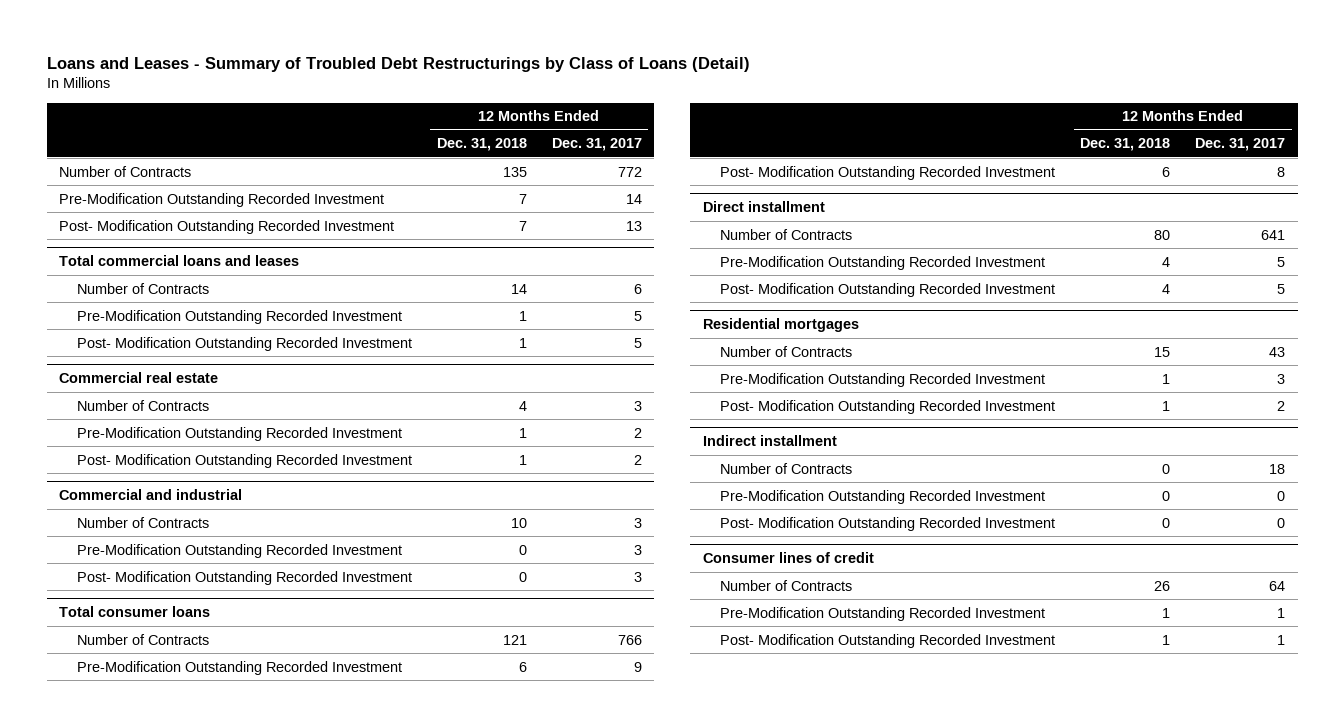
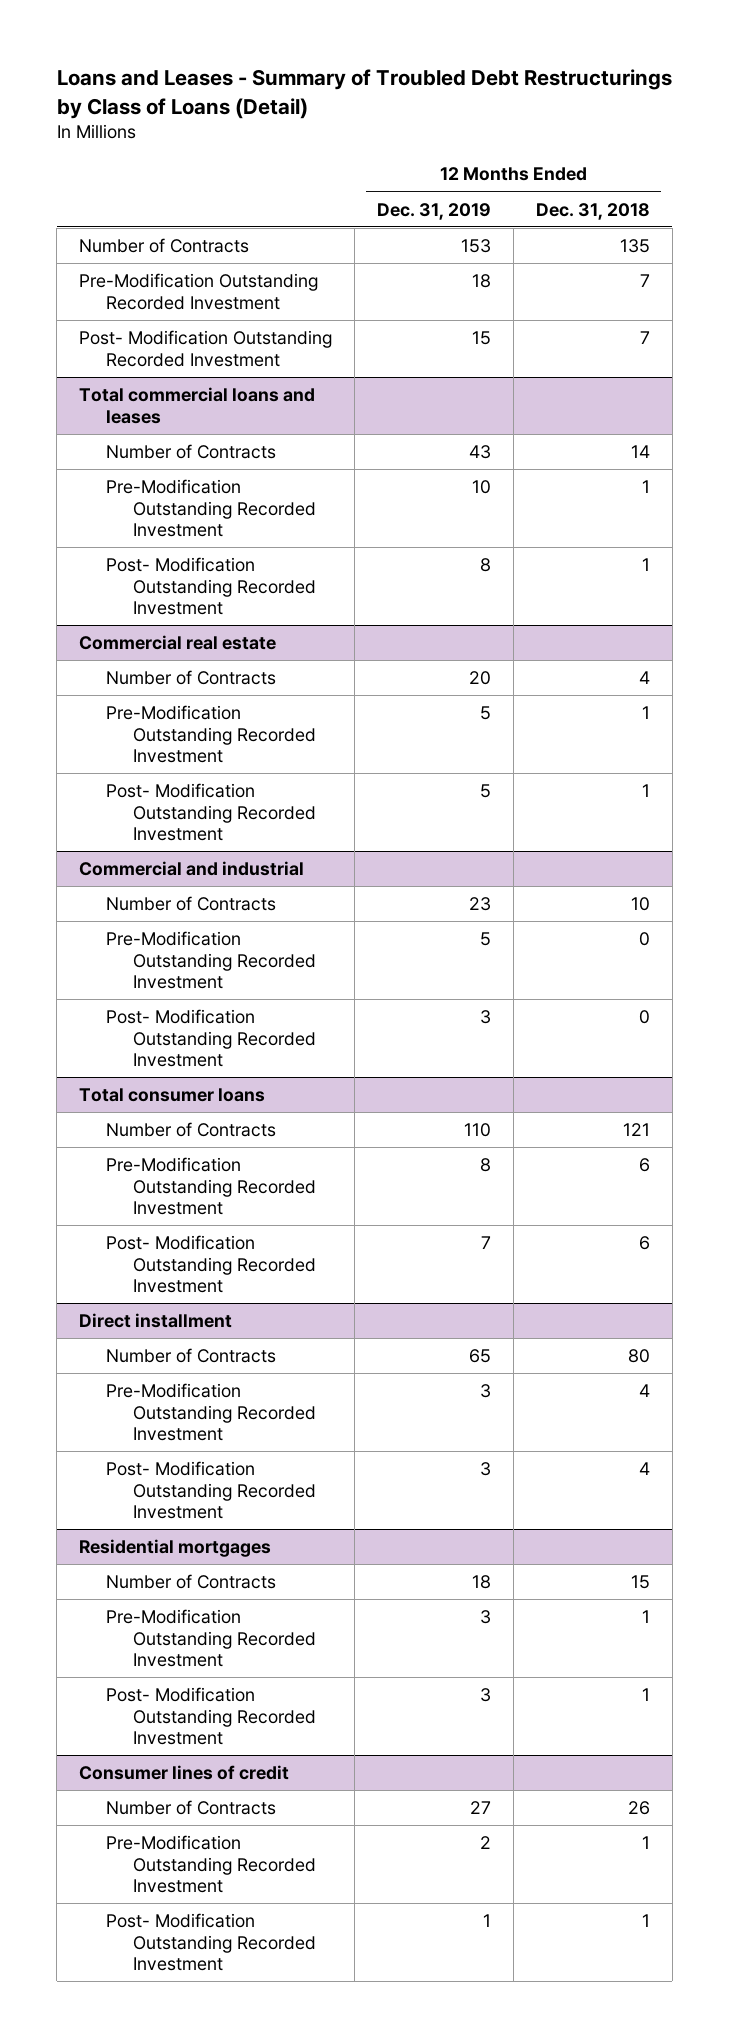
[551,138,642,152] Dec. 31, 2017 -> none
none -> [377,202,492,220] Dec. 31, 2019
[702,435,837,447] Indirect installment -> none
[720,462,853,474] Number of Contracts -> none
[720,489,1046,504] Pre-Modification Outstanding Recorded Investment -> none
[720,516,1056,531] Post- Modification Outstanding Recorded Investment -> none

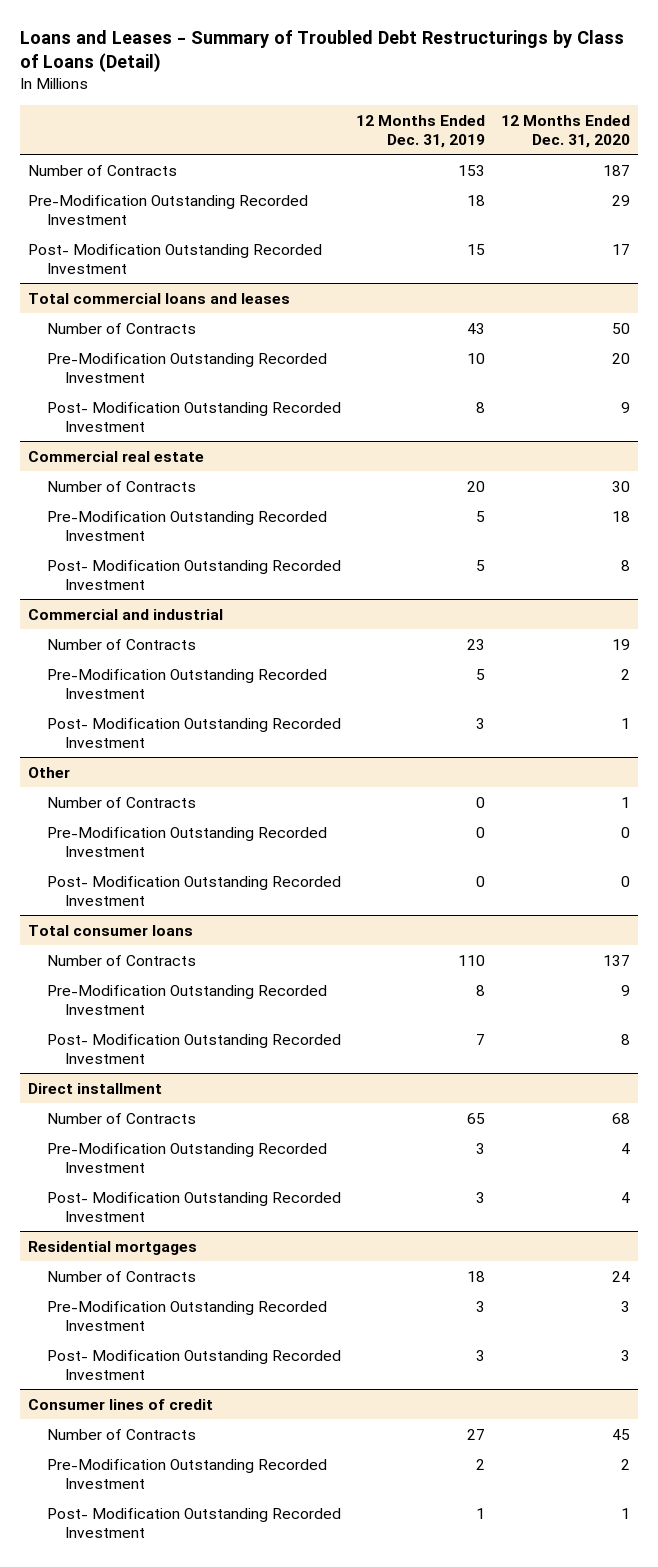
[536,202,651,220] Dec. 31, 2018 -> none
none -> [501,114,631,148] 12 Months Ended Dec. 31, 2020
none -> [27,766,70,778] Other
none -> [46,796,196,808] Number of Contracts
none -> [46,826,327,857] Pre-Modification Outstanding Recorded Investment
none -> [46,875,341,906] Post- Modification Outstanding Recorded Investment

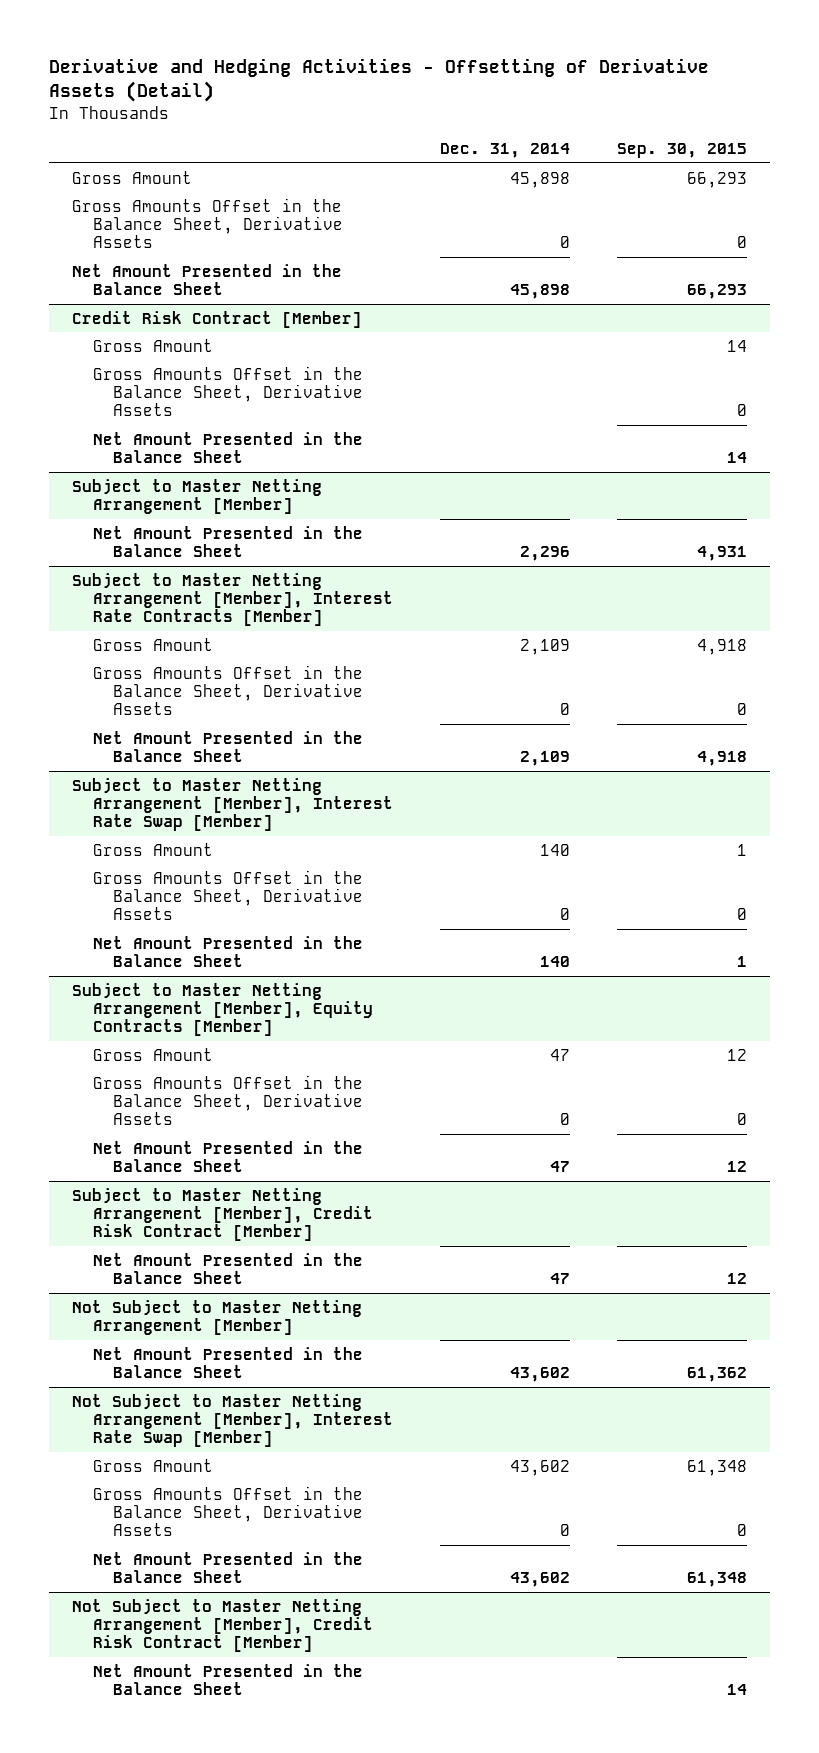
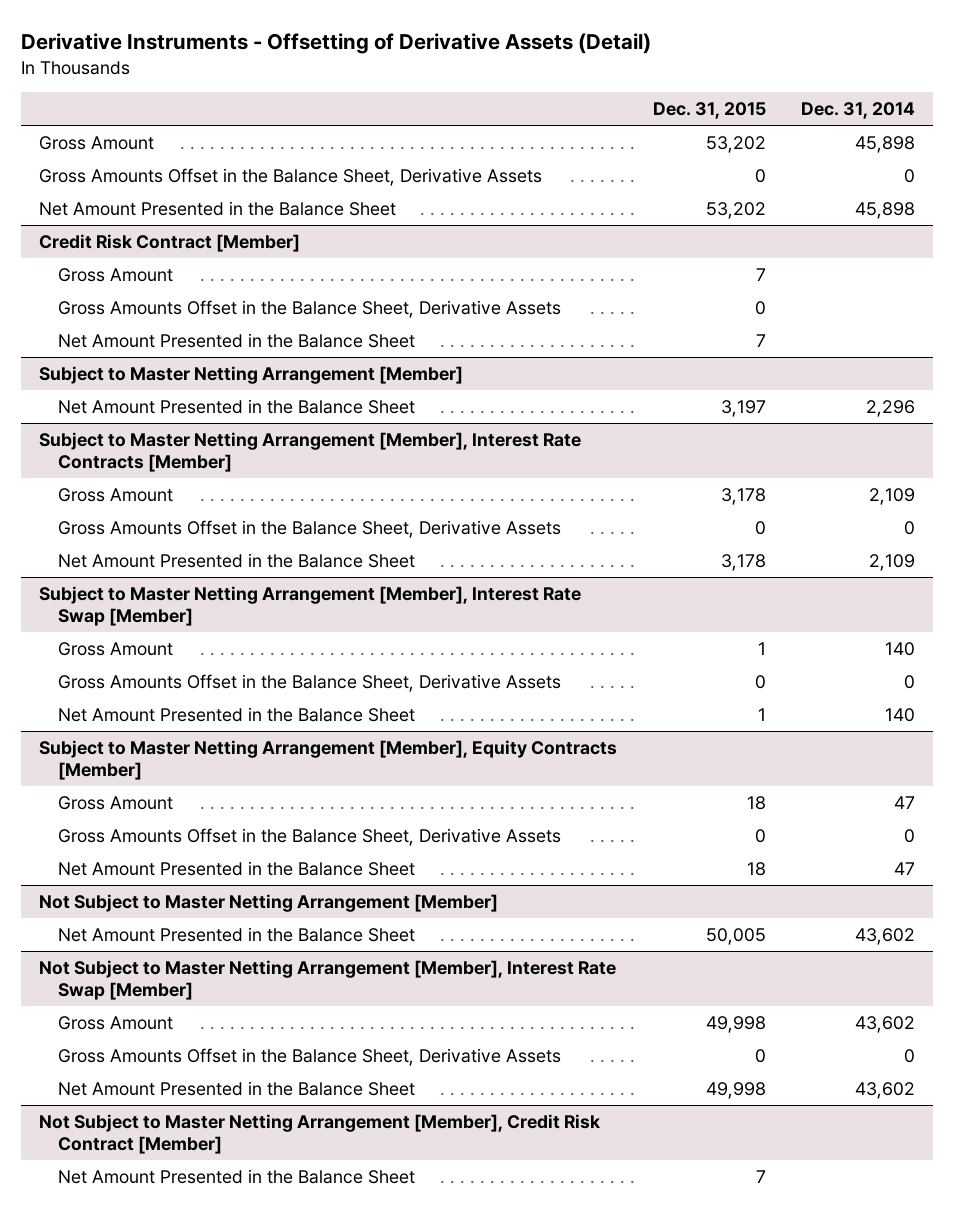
[48,58,709,103] Derivative and Hedging Activities - Offsetting of Derivative Assets (Detail) -> [20,33,651,55] Derivative Instruments - Offsetting of Derivative Assets (Detail)
[616,142,747,158] Sep. 30, 2015 -> none
none -> [652,101,766,119] Dec. 31, 2015
[72,1187,373,1242] Subject to Master Netting Arrangement [Member], Credit Risk Contract [Member] -> none
[92,1252,363,1285] Net Amount Presented in the Balance Sheet -> none

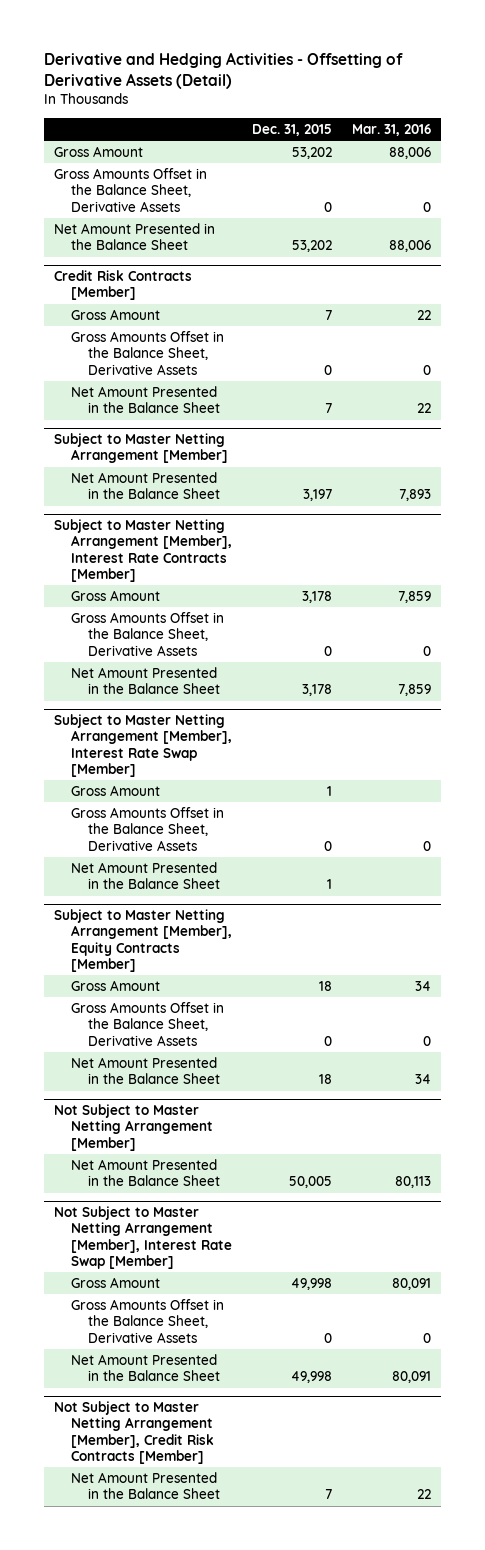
[20,33,651,55] Derivative Instruments - Offsetting of Derivative Assets (Detail) -> [43,51,403,89] Derivative and Hedging Activities - Offsetting of Derivative Assets (Detail)
[801,101,916,119] Dec. 31, 2014 -> none
none -> [352,124,432,137] Mar. 31, 2016
[38,233,300,252] Credit Risk Contract [Member] -> [53,270,192,301] Credit Risk Contracts [Member]
[38,1113,601,1154] Not Subject to Master Netting Arrangement [Member], Credit Risk Contract [Member] -> [53,1401,214,1464] Not Subject to Master Netting Arrangement [Member], Credit Risk Contracts [Member]

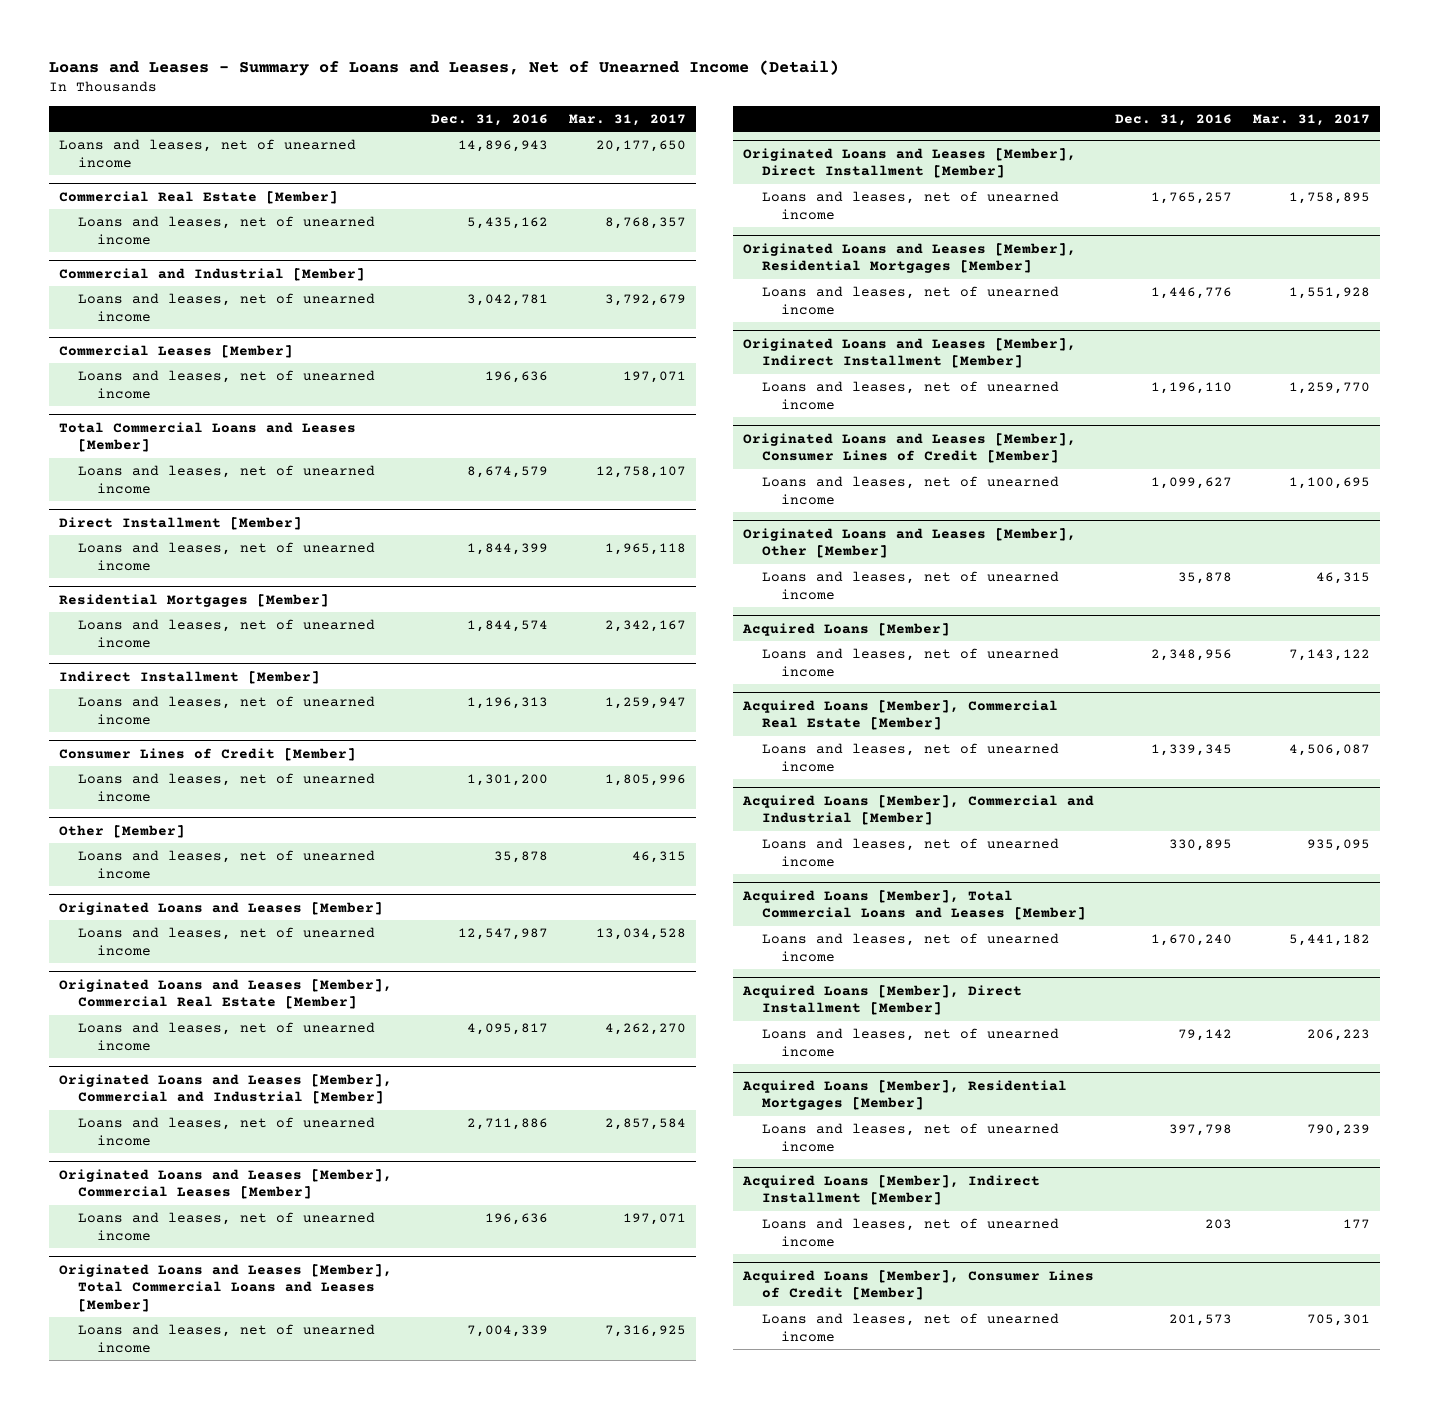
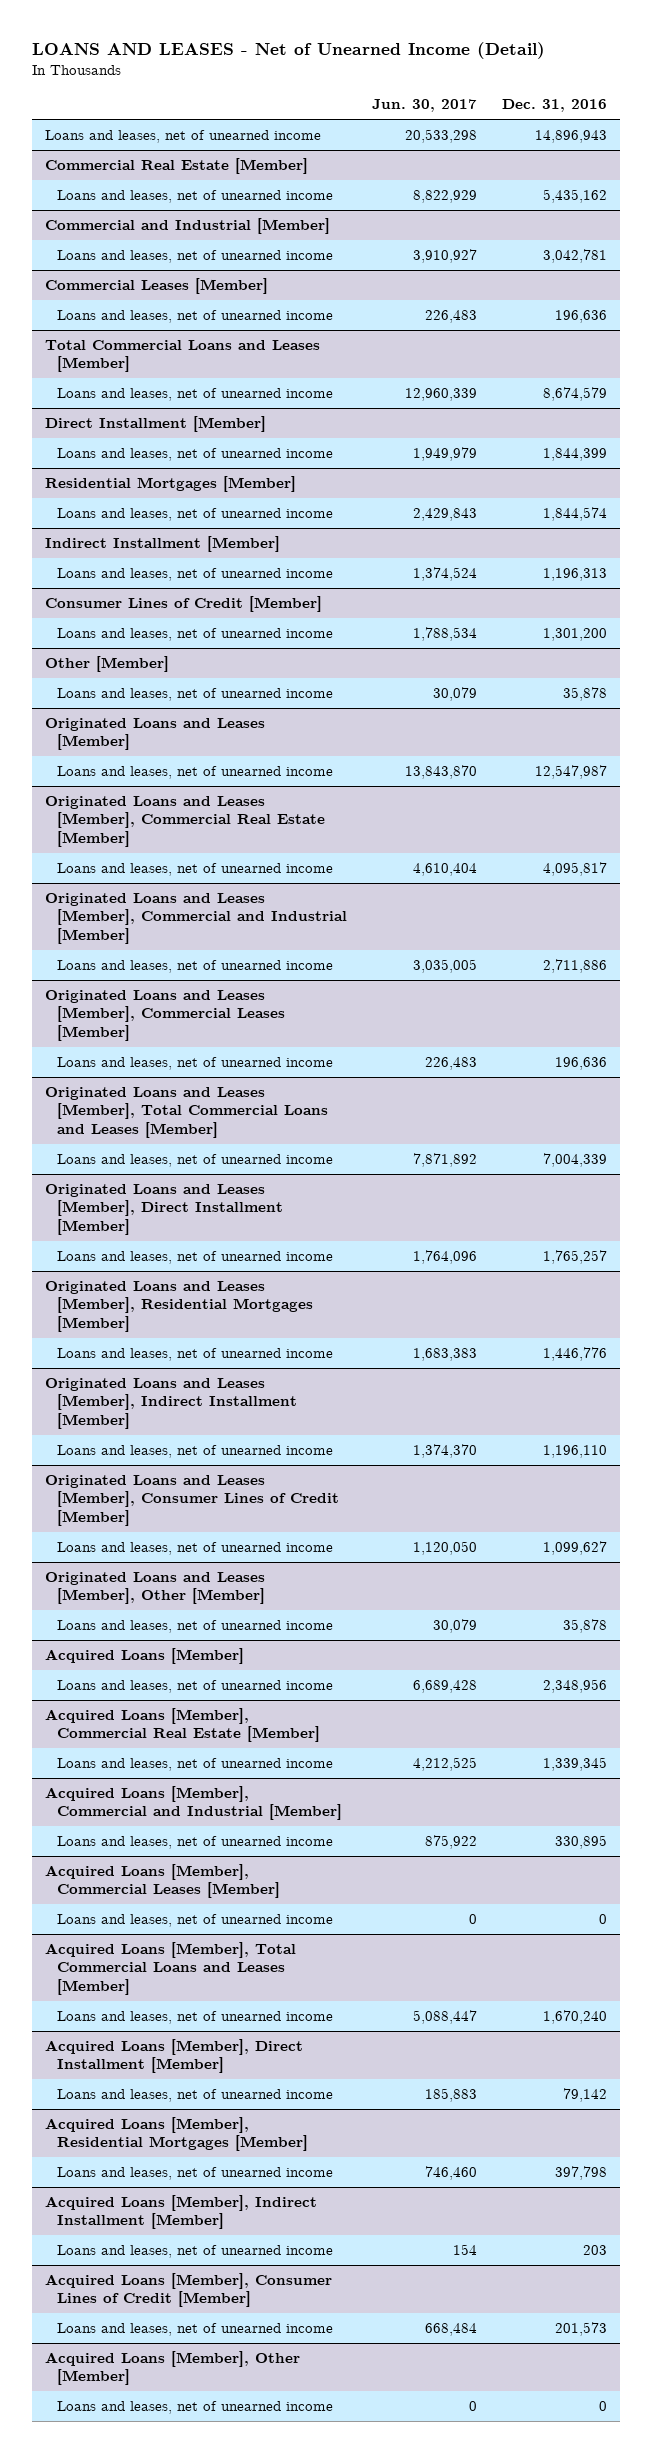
[48,59,839,76] Loans and Leases - Summary of Loans and Leases, Net of Unearned Income (Detail) -> [32,41,546,59] LOANS AND LEASES - Net of Unearned Income (Detail)
[569,113,687,126] Mar. 31, 2017 -> none
none -> [372,99,478,113] Jun. 30, 2017
none -> [44,1863,281,1899] Acquired Loans [Member], Commercial Leases [Member]
none -> [57,1913,334,1927] Loans and leases, net of unearned income
none -> [44,2350,300,2386] Acquired Loans [Member], Other [Member]
none -> [57,2400,334,2414] Loans and leases, net of unearned income

